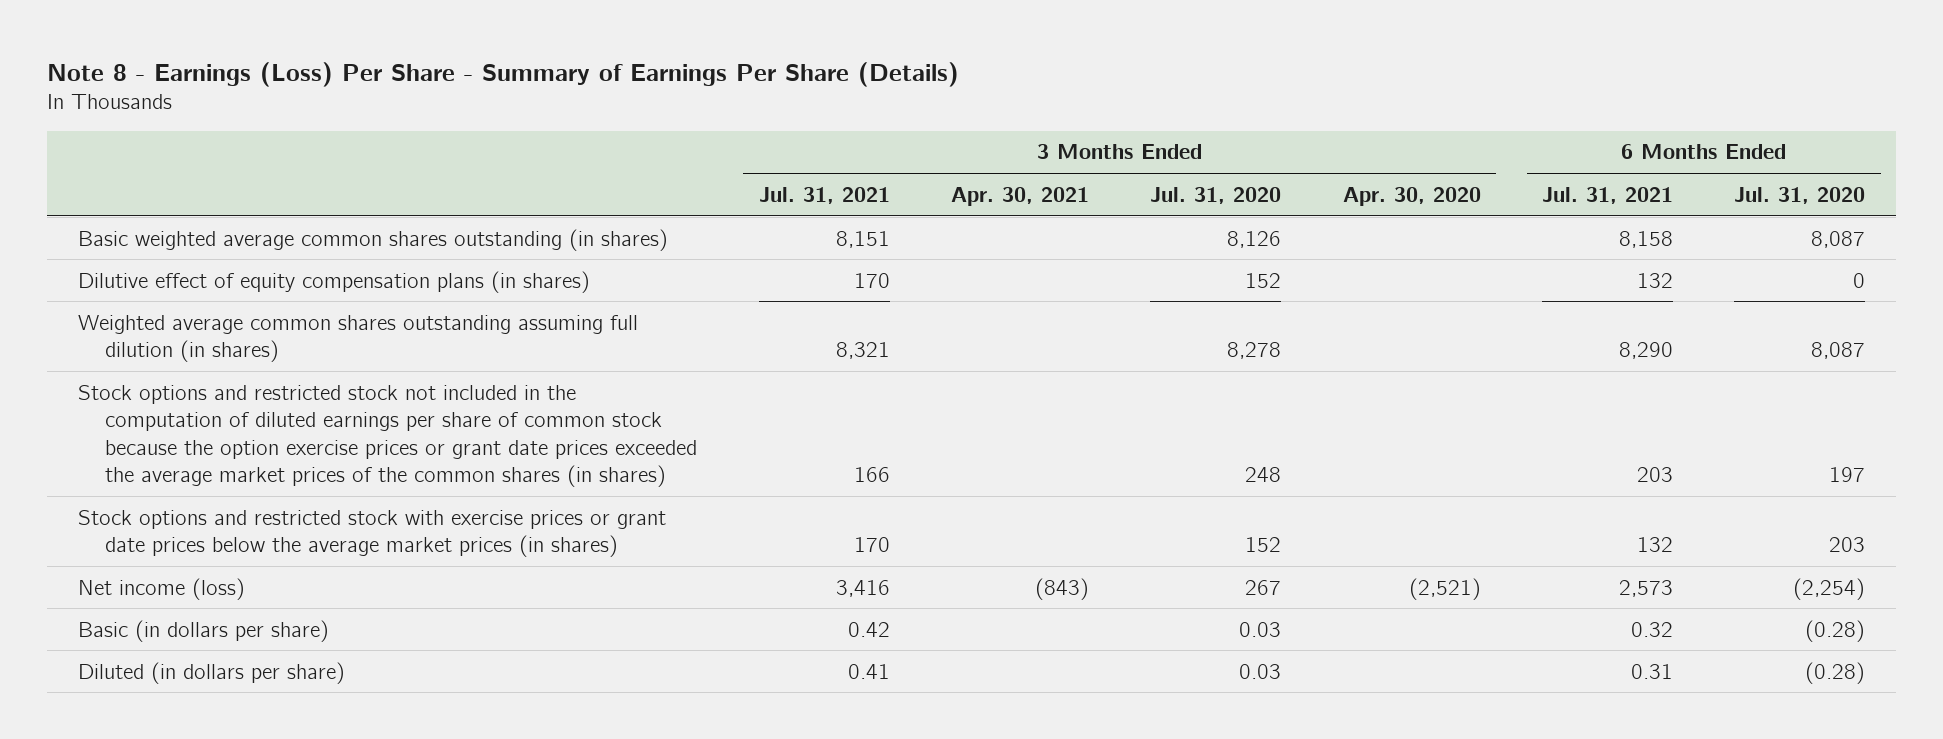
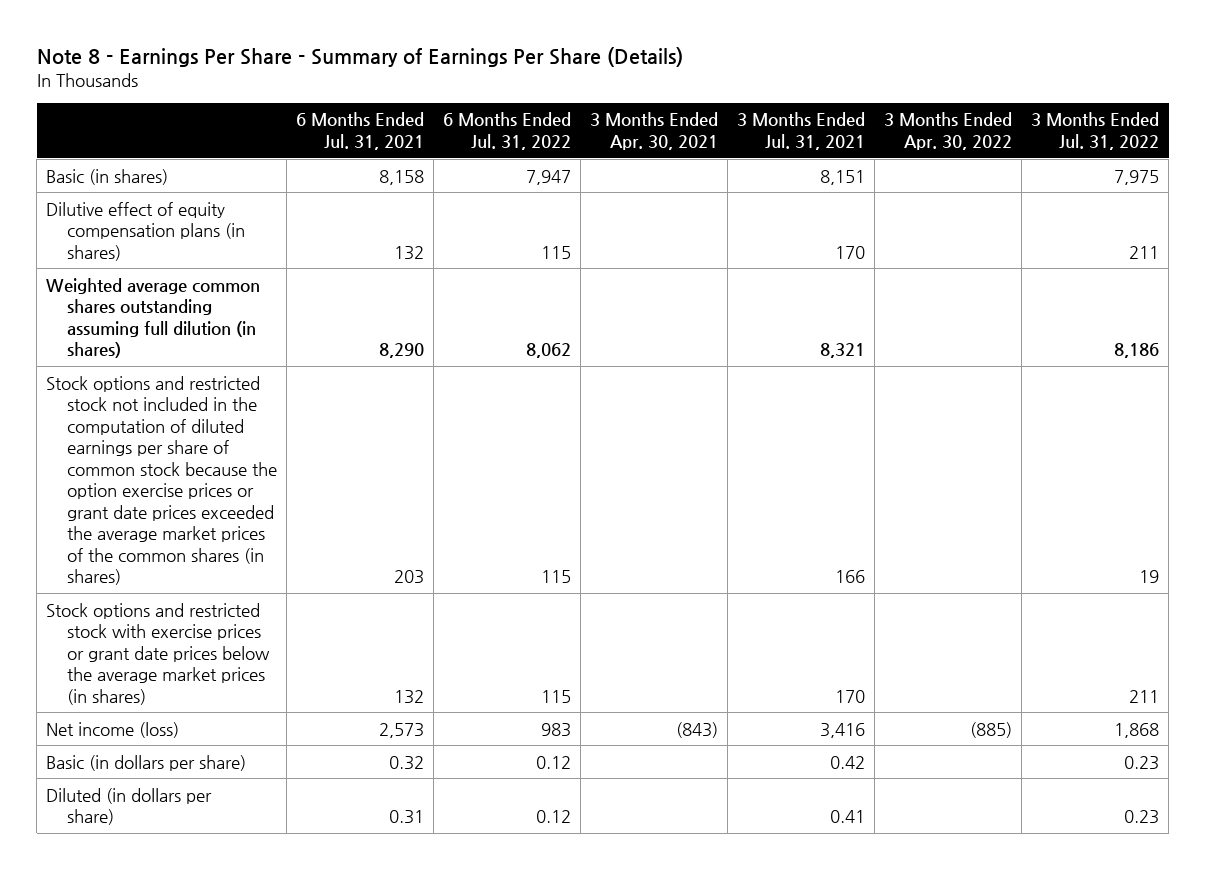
[47,61,960,87] Note 8 - Earnings (Loss) Per Share - Summary of Earnings Per Share (Details) -> [36,46,683,67] Note 8 - Earnings Per Share - Summary of Earnings Per Share (Details)
[1150,186,1282,204] Jul. 31, 2020 -> none
[1342,186,1481,206] Apr. 30, 2020 -> none
[1734,186,1866,204] Jul. 31, 2020 -> none
none -> [442,112,571,150] 6 Months Ended Jul. 31, 2022
none -> [884,112,1013,150] 3 Months Ended Apr. 30, 2022
none -> [1031,112,1160,150] 3 Months Ended Jul. 31, 2022
[78,228,669,251] Basic weighted average common shares outstanding (in shares) -> [46,168,169,185] Basic (in shares)

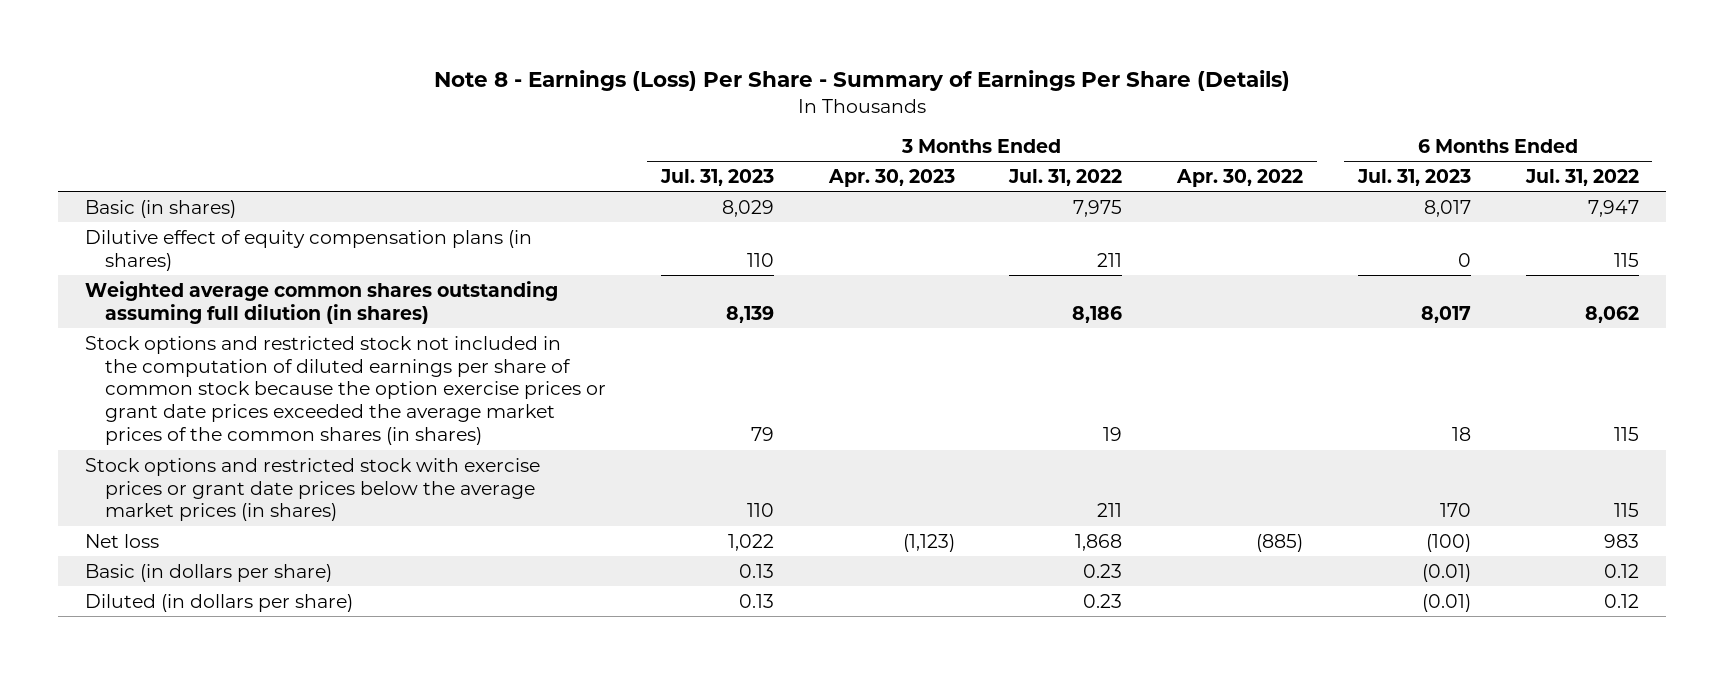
[36,46,683,67] Note 8 - Earnings Per Share - Summary of Earnings Per Share (Details) -> [434,70,1291,92] Note 8 - Earnings (Loss) Per Share - Summary of Earnings Per Share (Details)
[295,112,424,150] 6 Months Ended Jul. 31, 2021 -> none
[589,112,718,150] 3 Months Ended Apr. 30, 2021 -> none
[736,112,865,150] 3 Months Ended Jul. 31, 2021 -> none
none -> [659,169,774,187] Jul. 31, 2023
none -> [827,169,955,188] Apr. 30, 2023
none -> [1356,169,1471,187] Jul. 31, 2023
[46,721,180,738] Net income (loss) -> [85,533,160,548] Net loss

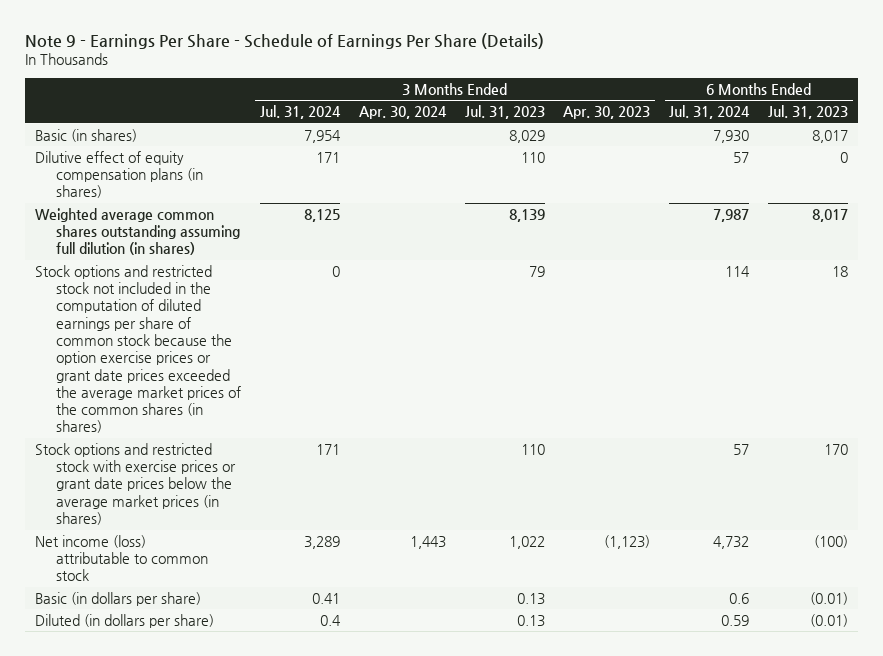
[434,70,1291,92] Note 8 - Earnings (Loss) Per Share - Summary of Earnings Per Share (Details) -> [25,33,545,50] Note 9 - Earnings Per Share - Schedule of Earnings Per Share (Details)
[1008,169,1123,187] Jul. 31, 2022 -> none
[1176,169,1304,188] Apr. 30, 2022 -> none
[1524,169,1639,187] Jul. 31, 2022 -> none
none -> [259,105,341,120] Jul. 31, 2024
none -> [358,106,447,120] Apr. 30, 2024
none -> [669,105,751,120] Jul. 31, 2024
[85,533,160,548] Net loss -> [34,534,208,582] Net income (loss) attributable to common stock

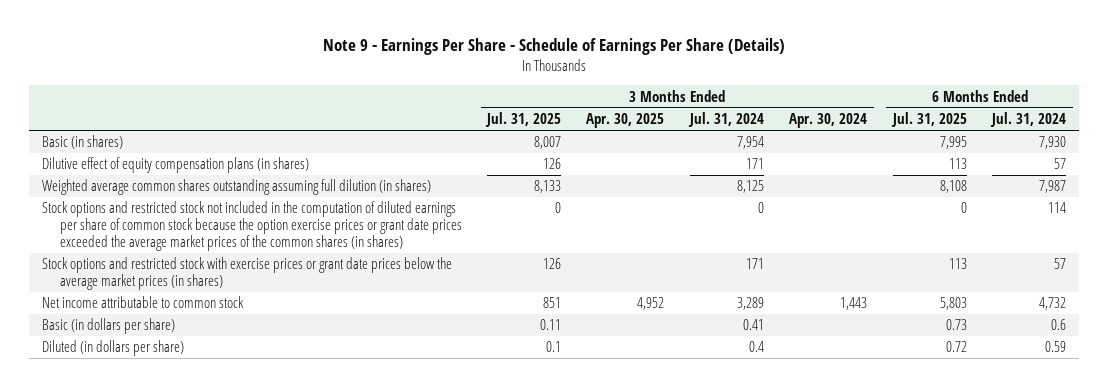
[464,105,545,120] Jul. 31, 2023 -> none
[563,106,651,120] Apr. 30, 2023 -> none
[768,105,849,120] Jul. 31, 2023 -> none
none -> [484,111,561,127] Jul. 31, 2025
none -> [586,112,665,128] Apr. 30, 2025
none -> [890,111,967,127] Jul. 31, 2025
[34,534,208,582] Net income (loss) attributable to common stock -> [41,296,244,309] Net income attributable to common stock

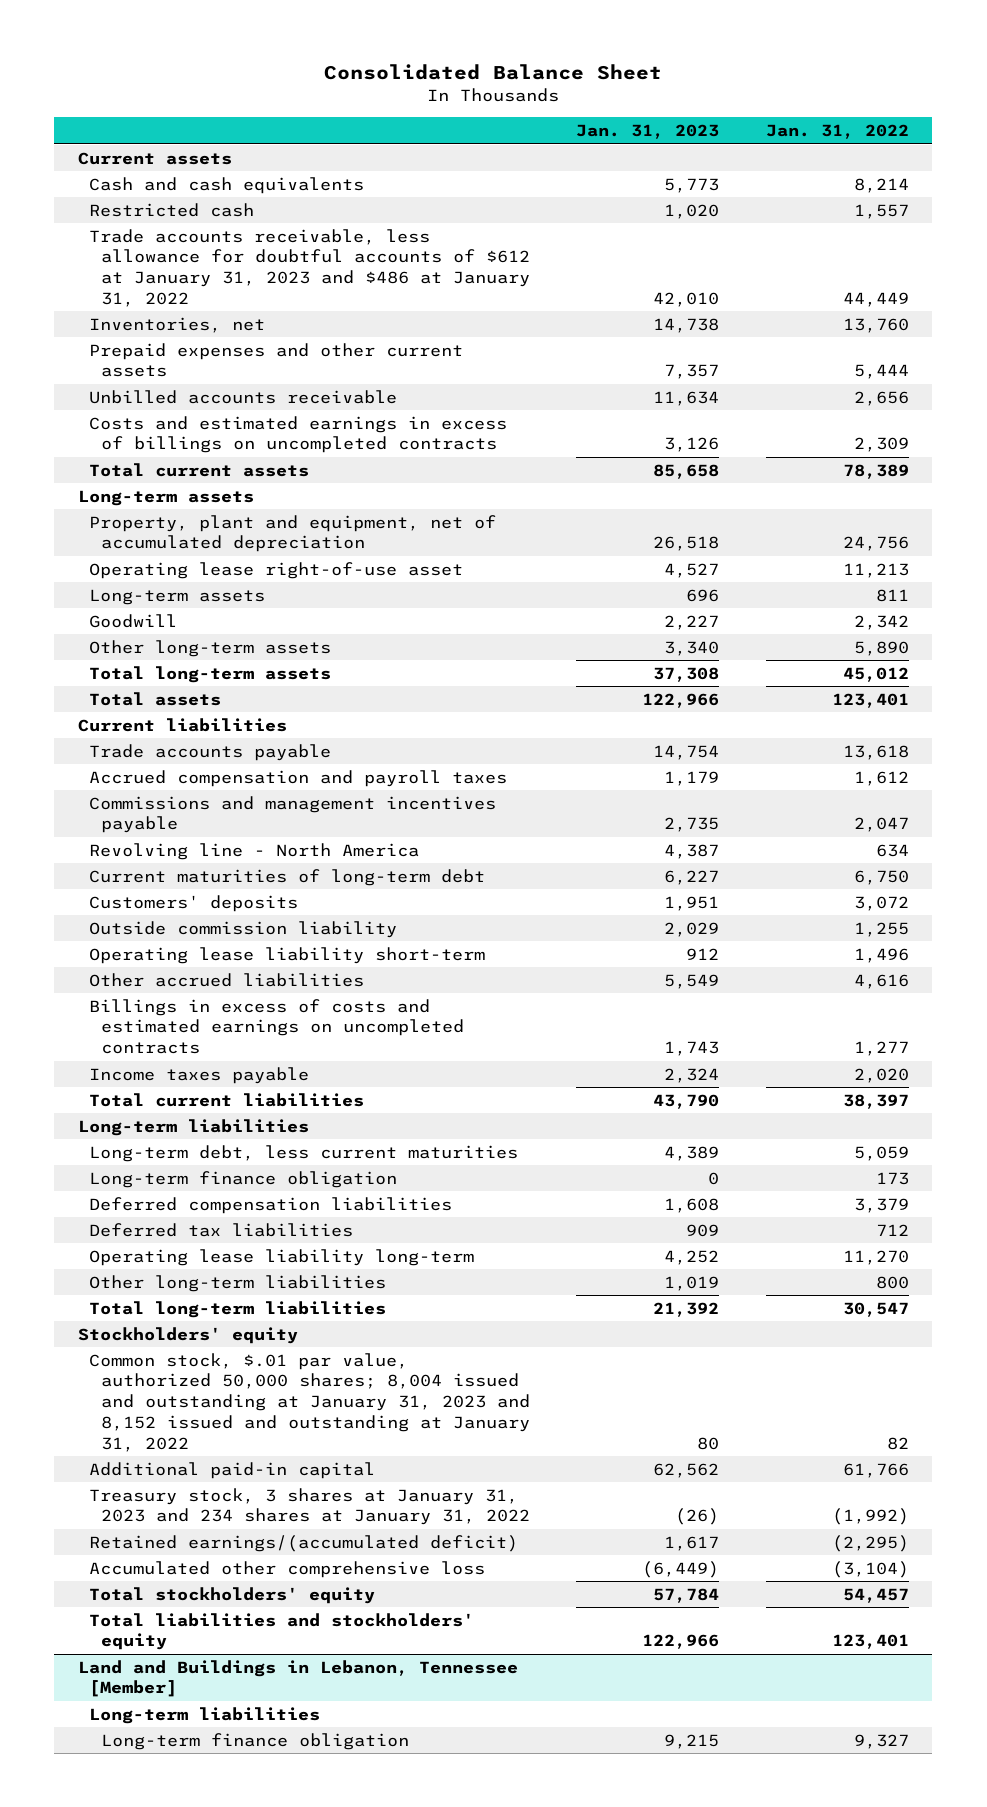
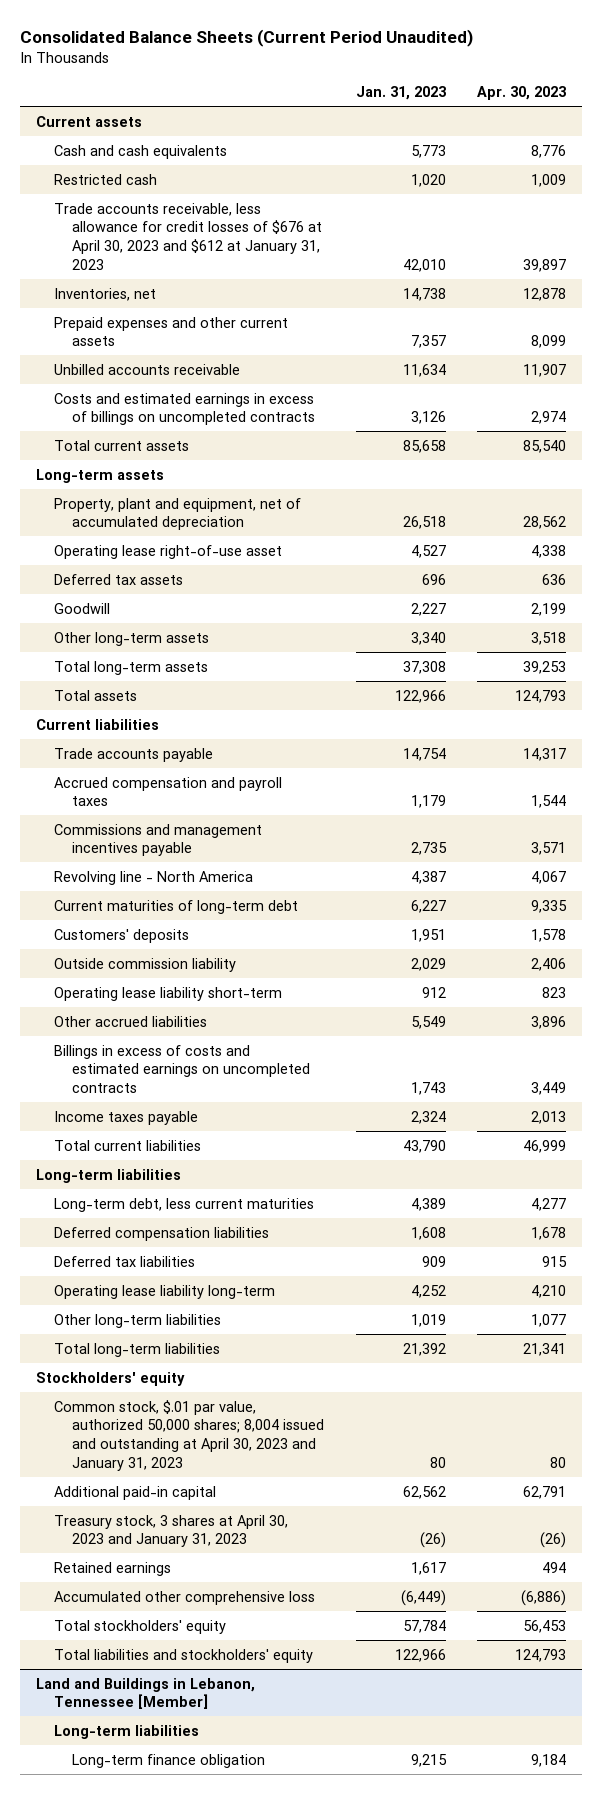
[324,64,663,81] Consolidated Balance Sheet -> [19,28,473,47] Consolidated Balance Sheets (Current Period Unaudited)
[766,124,910,140] Jan. 31, 2022 -> none
none -> [476,86,566,101] Apr. 30, 2023
[89,228,530,307] Trade accounts receivable, less allowance for doubtful accounts of $612 at January 31, 2023 and $486 at January 31, 2022 -> [53,202,323,270] Trade accounts receivable, less allowance for credit losses of $676 at April 30, 2023 and $612 at January 31, 2023
[89,588,266,605] Long-term assets -> [53,573,183,585] Deferred tax assets
[89,1170,398,1188] Long-term finance obligation -> none
[89,1352,530,1452] Common stock, $.01 par value, authorized 50,000 shares; 8,004 issued and outstanding at January 31, 2023 and 8,152 issued and outstanding at January 31, 2022 -> [53,1399,325,1471] Common stock, $.01 par value, authorized 50,000 shares; 8,004 issued and outstanding at April 30, 2023 and January 31, 2023
[89,1487,530,1526] Treasury stock, 3 shares at January 31, 2023 and 234 shares at January 31, 2022 -> [53,1514,288,1548] Treasury stock, 3 shares at April 30, 2023 and January 31, 2023
[89,1534,519,1552] Retained earnings/(accumulated deficit) -> [53,1561,171,1576] Retained earnings

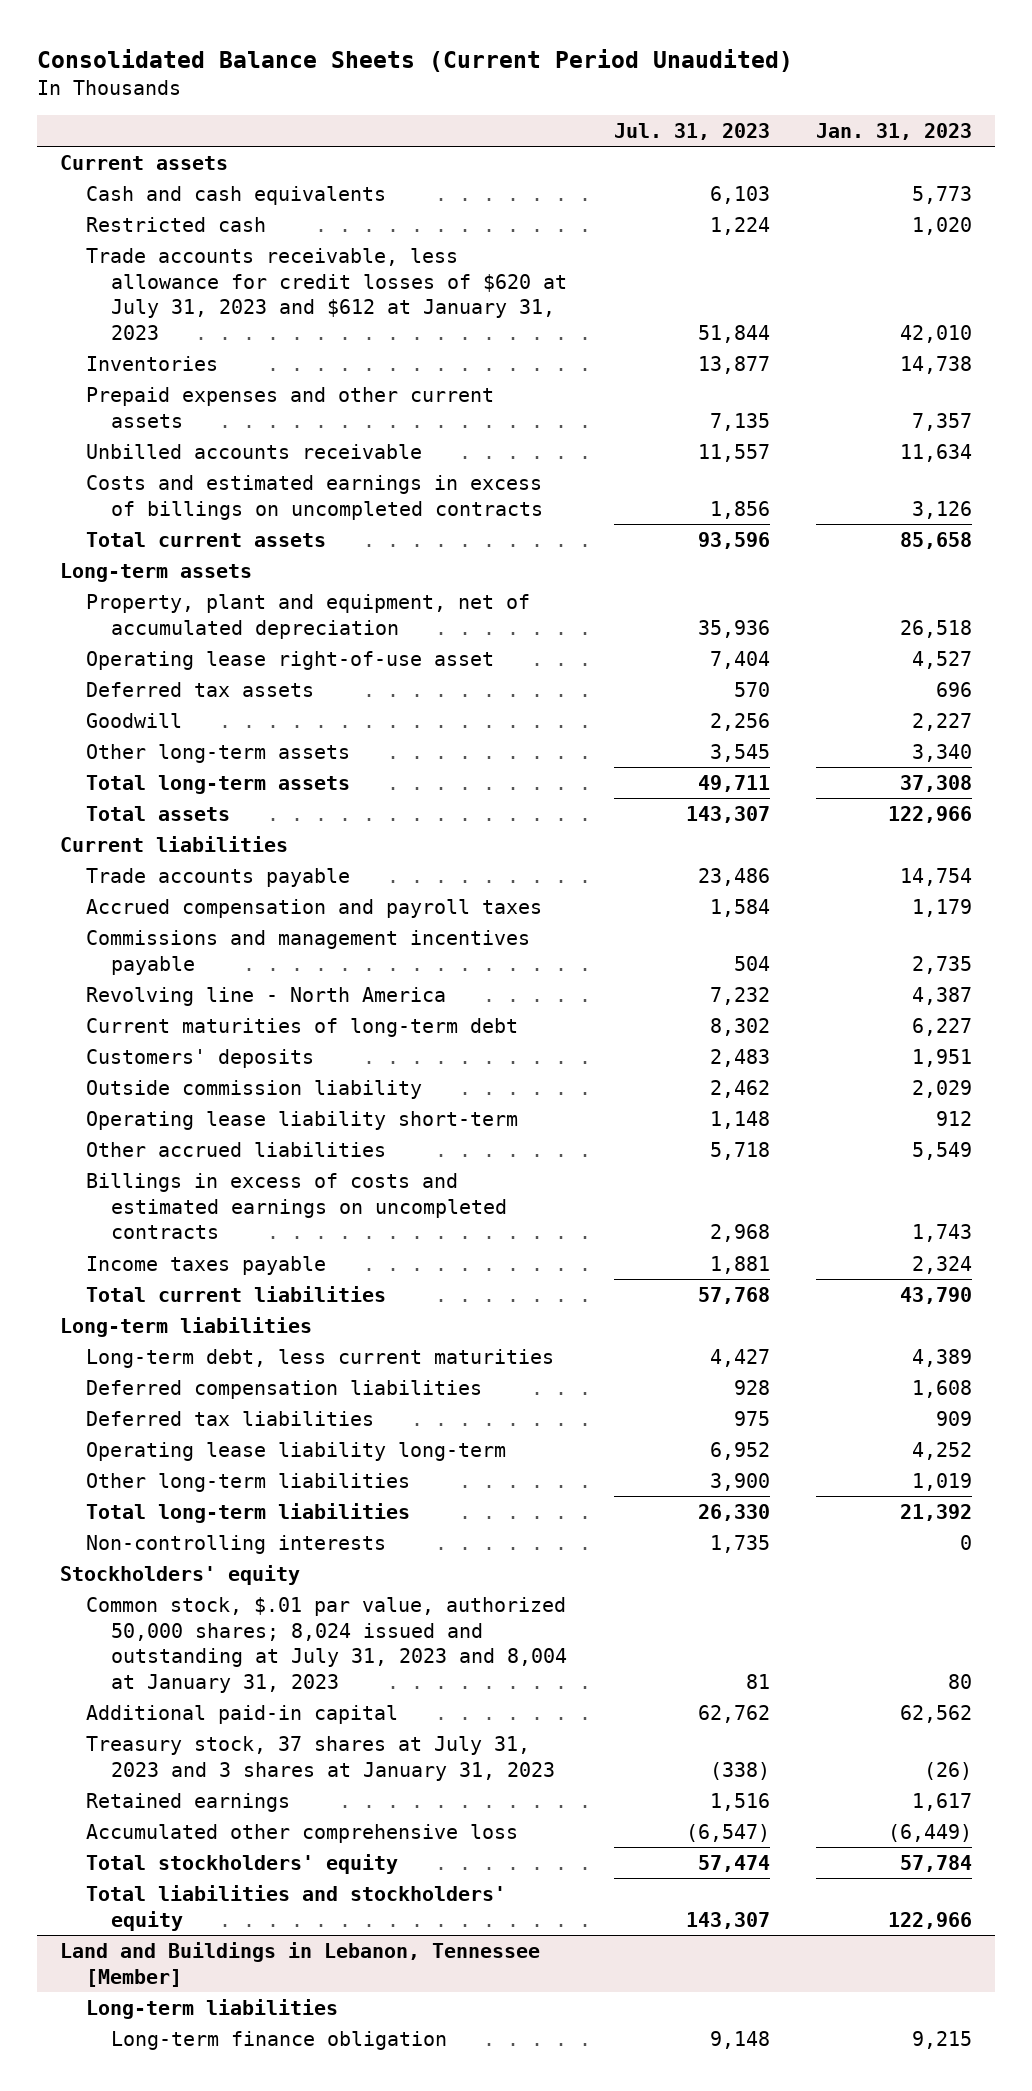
[476,86,566,101] Apr. 30, 2023 -> none
none -> [613,123,770,141] Jul. 31, 2023
[53,202,323,270] Trade accounts receivable, less allowance for credit losses of $676 at April 30, 2023 and $612 at January 31, 2023 -> [85,247,568,341] Trade accounts receivable, less allowance for credit losses of $620 at July 31, 2023 and $612 at January 31, 2023
[53,287,156,301] Inventories, net -> [85,355,218,371] Inventories
none -> [85,1534,386,1554] Non-controlling interests
[53,1399,325,1471] Common stock, $.01 par value, authorized 50,000 shares; 8,004 issued and outstanding at April 30, 2023 and January 31, 2023 -> [85,1596,568,1694] Common stock, $.01 par value, authorized 50,000 shares; 8,024 issued and outstanding at July 31, 2023 and 8,004 at January 31, 2023
[53,1514,288,1548] Treasury stock, 3 shares at April 30, 2023 and January 31, 2023 -> [85,1735,556,1781] Treasury stock, 37 shares at July 31, 2023 and 3 shares at January 31, 2023

